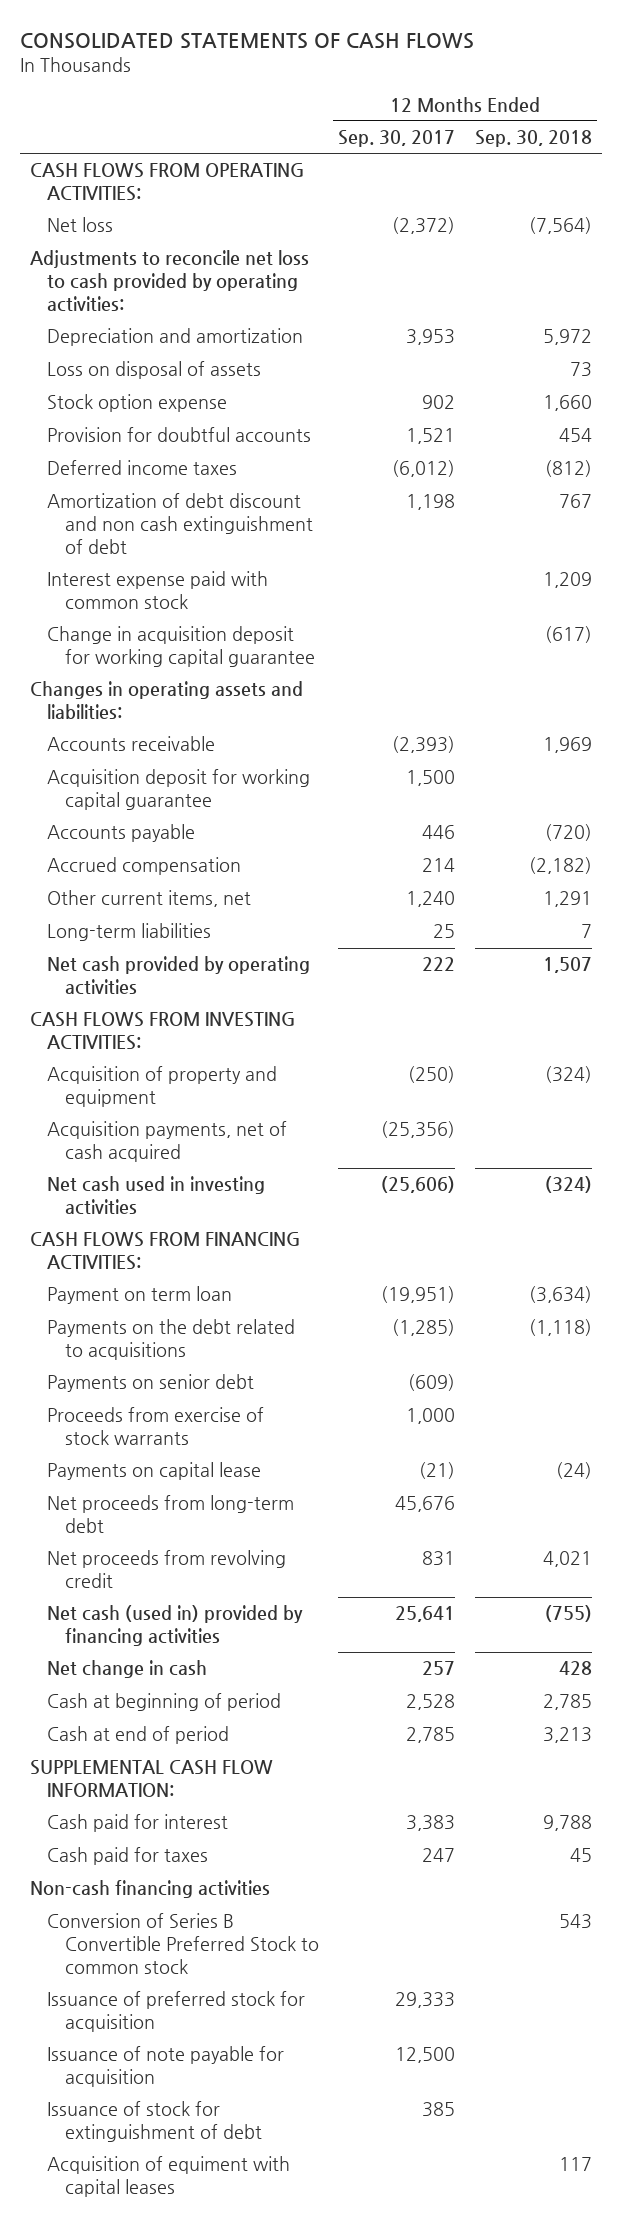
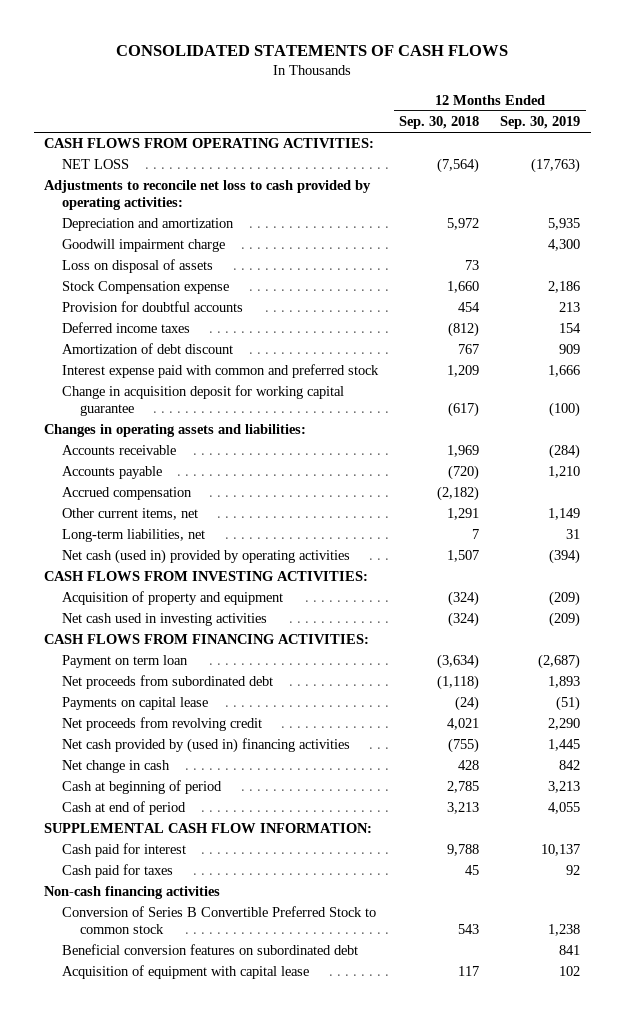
[338,130,456,148] Sep. 30, 2017 -> none
none -> [500,116,581,130] Sep. 30, 2019
[47,217,114,233] Net loss -> [62,159,130,170] NET LOSS
none -> [62,239,226,253] Goodwill impairment charge
[47,394,228,413] Stock option expense -> [62,281,230,295] Stock Compensation expense
[47,493,313,554] Amortization of debt discount and non cash extinguishment of debt -> [62,343,234,355] Amortization of debt discount
[47,571,269,610] Interest expense paid with common stock -> [62,364,380,379] Interest expense paid with common and preferred stock
[47,769,311,811] Acquisition deposit for working capital guarantee -> none
[47,923,212,942] Long-term liabilities -> [62,529,206,543] Long-term liabilities, net
[47,956,311,996] Net cash provided by operating activities -> [62,549,351,565] Net cash (used in) provided by operating activities
[47,1121,288,1163] Acquisition payments, net of cash acquired -> none
[47,1374,255,1393] Payments on senior debt -> none
[47,1407,265,1446] Proceeds from exercise of stock warrants -> none
[47,1319,296,1361] Payments on the debt related to acquisitions -> [62,675,274,690] Net proceeds from subordinated debt
[47,1495,295,1534] Net proceeds from long-term debt -> none
[47,1605,304,1647] Net cash (used in) provided by financing activities -> [62,738,351,754] Net cash provided by (used in) financing activities
[47,1991,306,2033] Issuance of preferred stock for acquisition -> none
[47,2046,285,2088] Issuance of note payable for acquisition -> none
[47,2101,262,2143] Issuance of stock for extinguishment of debt -> none
none -> [62,944,359,956] Beneficial conversion features on subordinated debt
[47,2156,291,2198] Acquisition of equiment with capital leases -> [62,965,310,980] Acquisition of equipment with capital lease

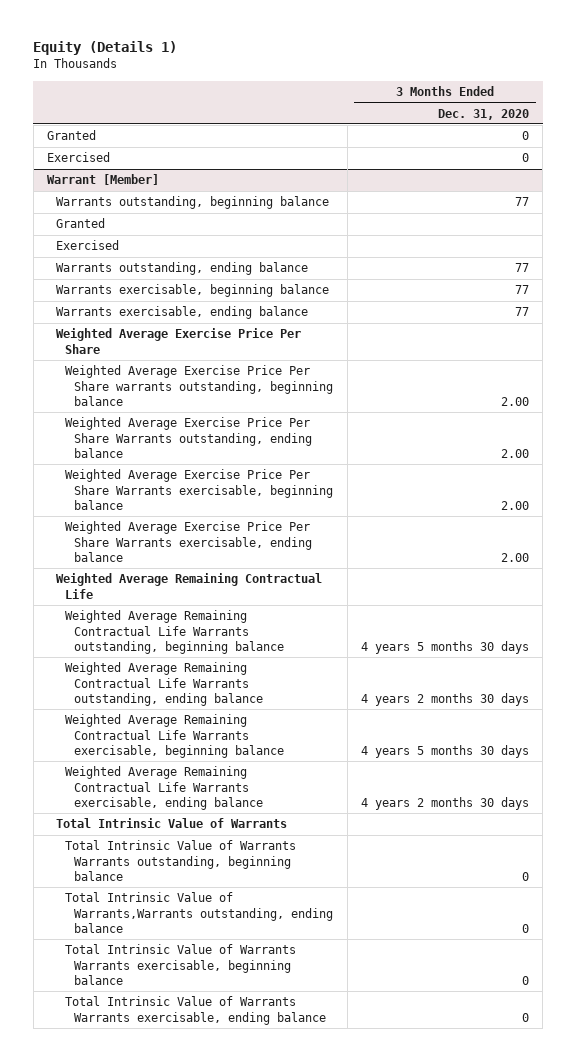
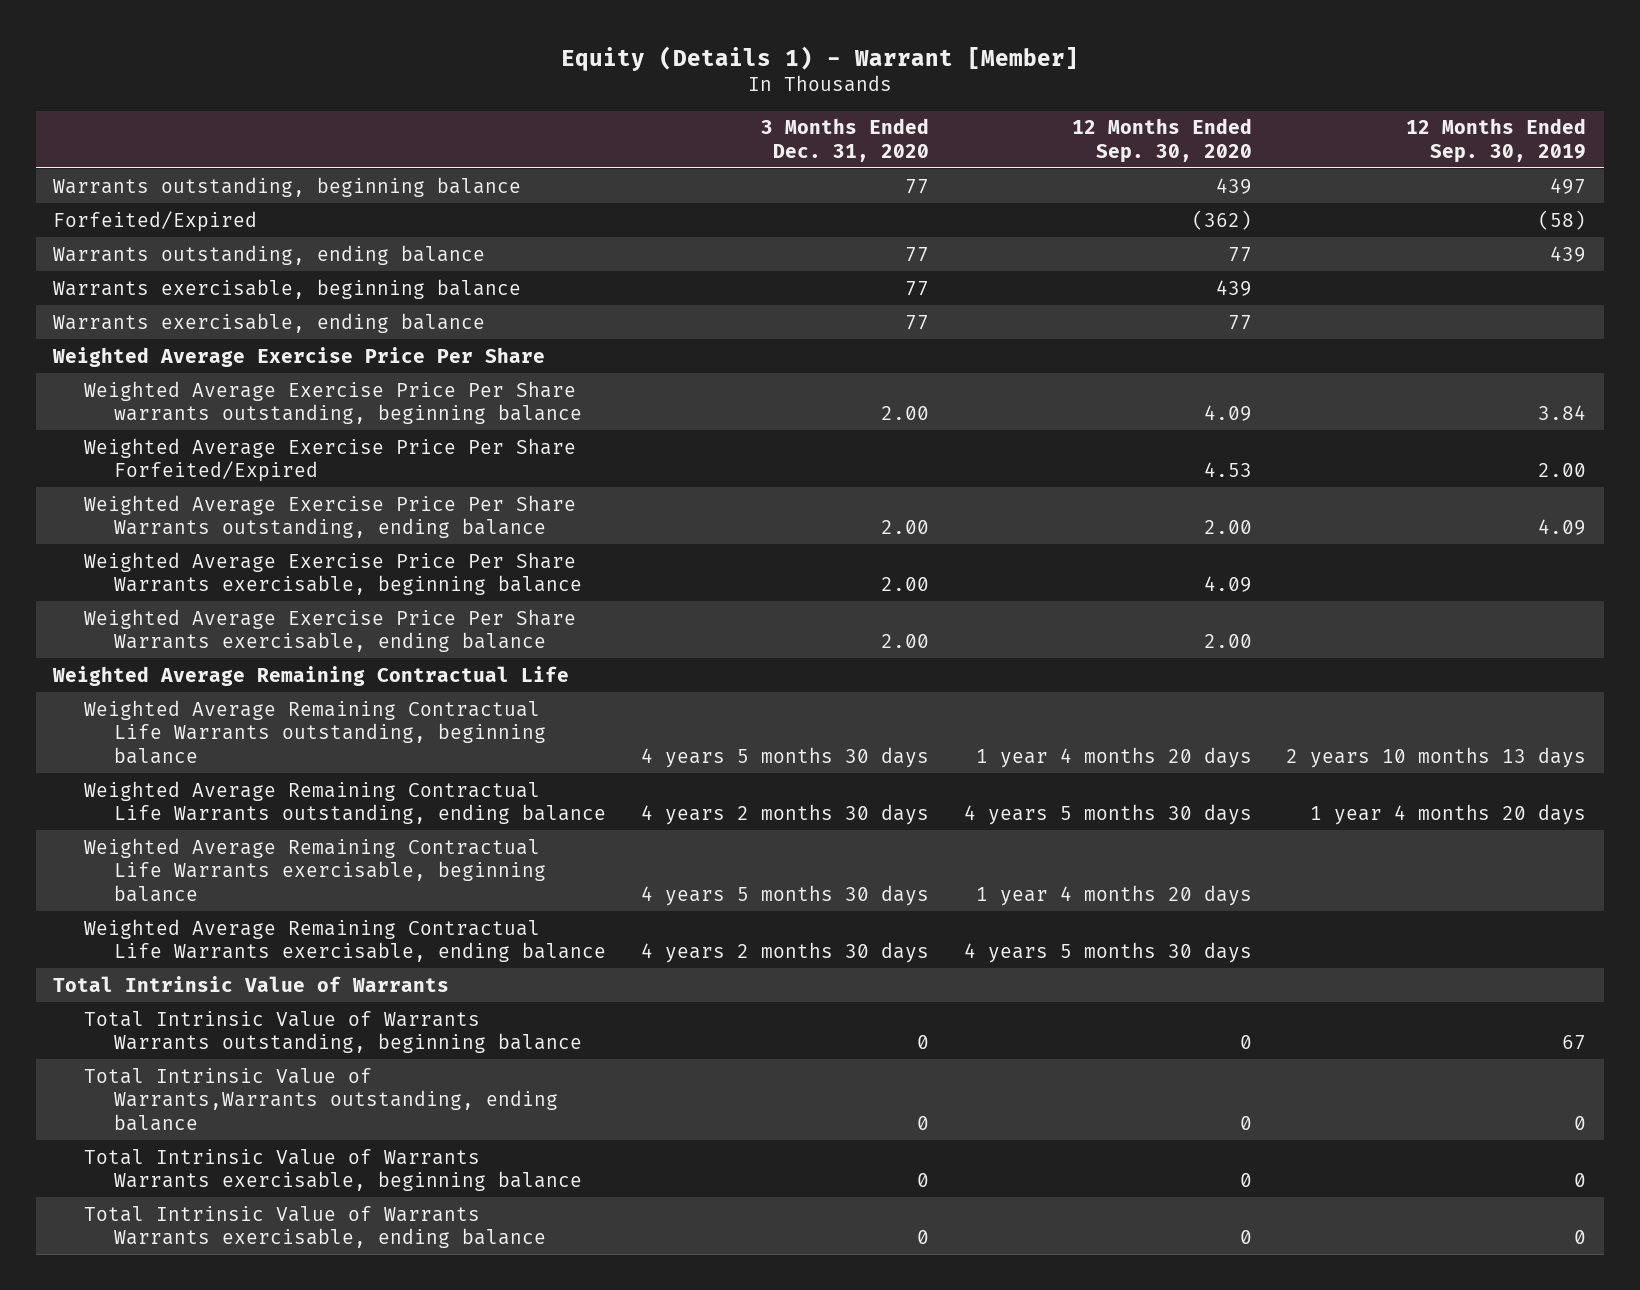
[33,40,178,55] Equity (Details 1) -> [560,45,1079,71] Equity (Details 1) - Warrant [Member]
none -> [1071,118,1252,163] 12 Months Ended Sep. 30, 2020
none -> [1406,118,1587,163] 12 Months Ended Sep. 30, 2019
[46,130,96,141] Granted -> none
[46,152,110,163] Exercised -> none
[46,174,159,186] Warrant [Member] -> none
[55,218,105,229] Granted -> none
[55,240,119,251] Exercised -> none
none -> [53,210,258,232] Forfeited/Expired
none -> [83,437,576,483] Weighted Average Exercise Price Per Share Forfeited/Expired

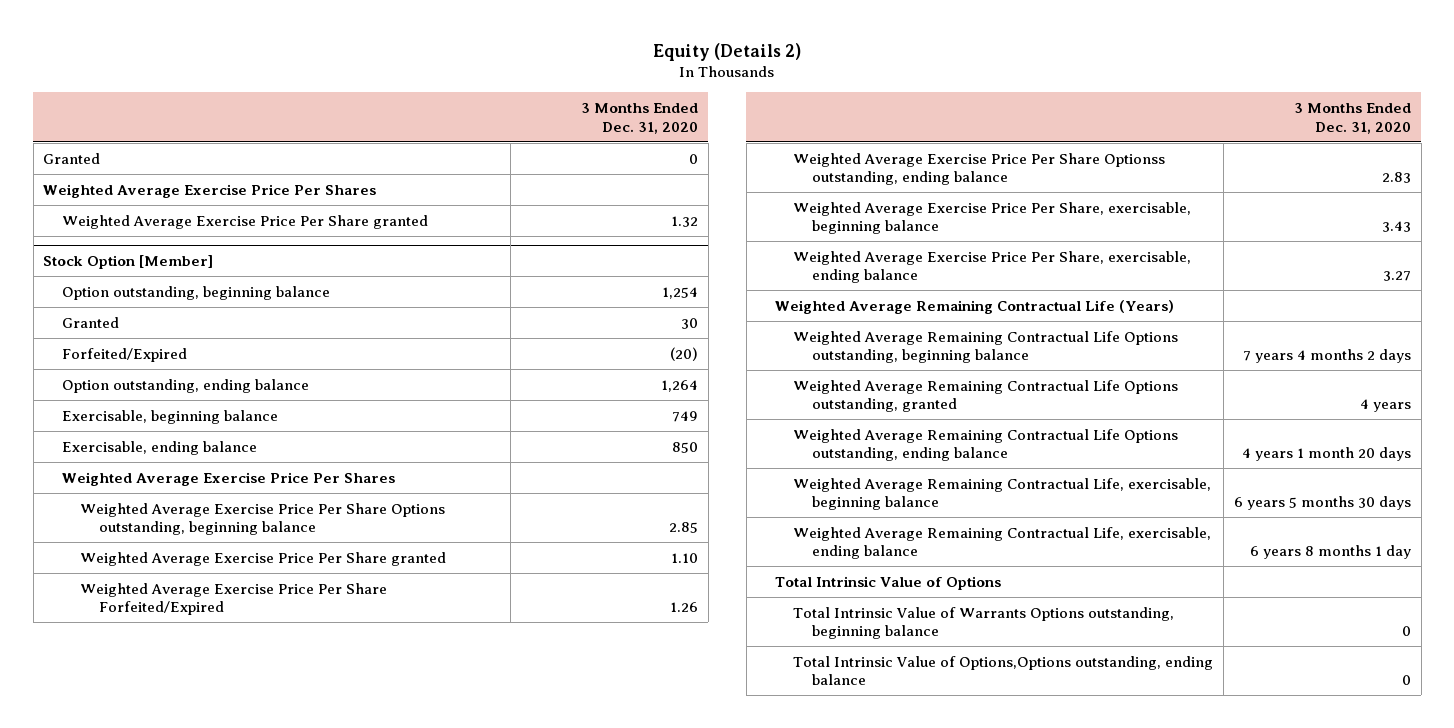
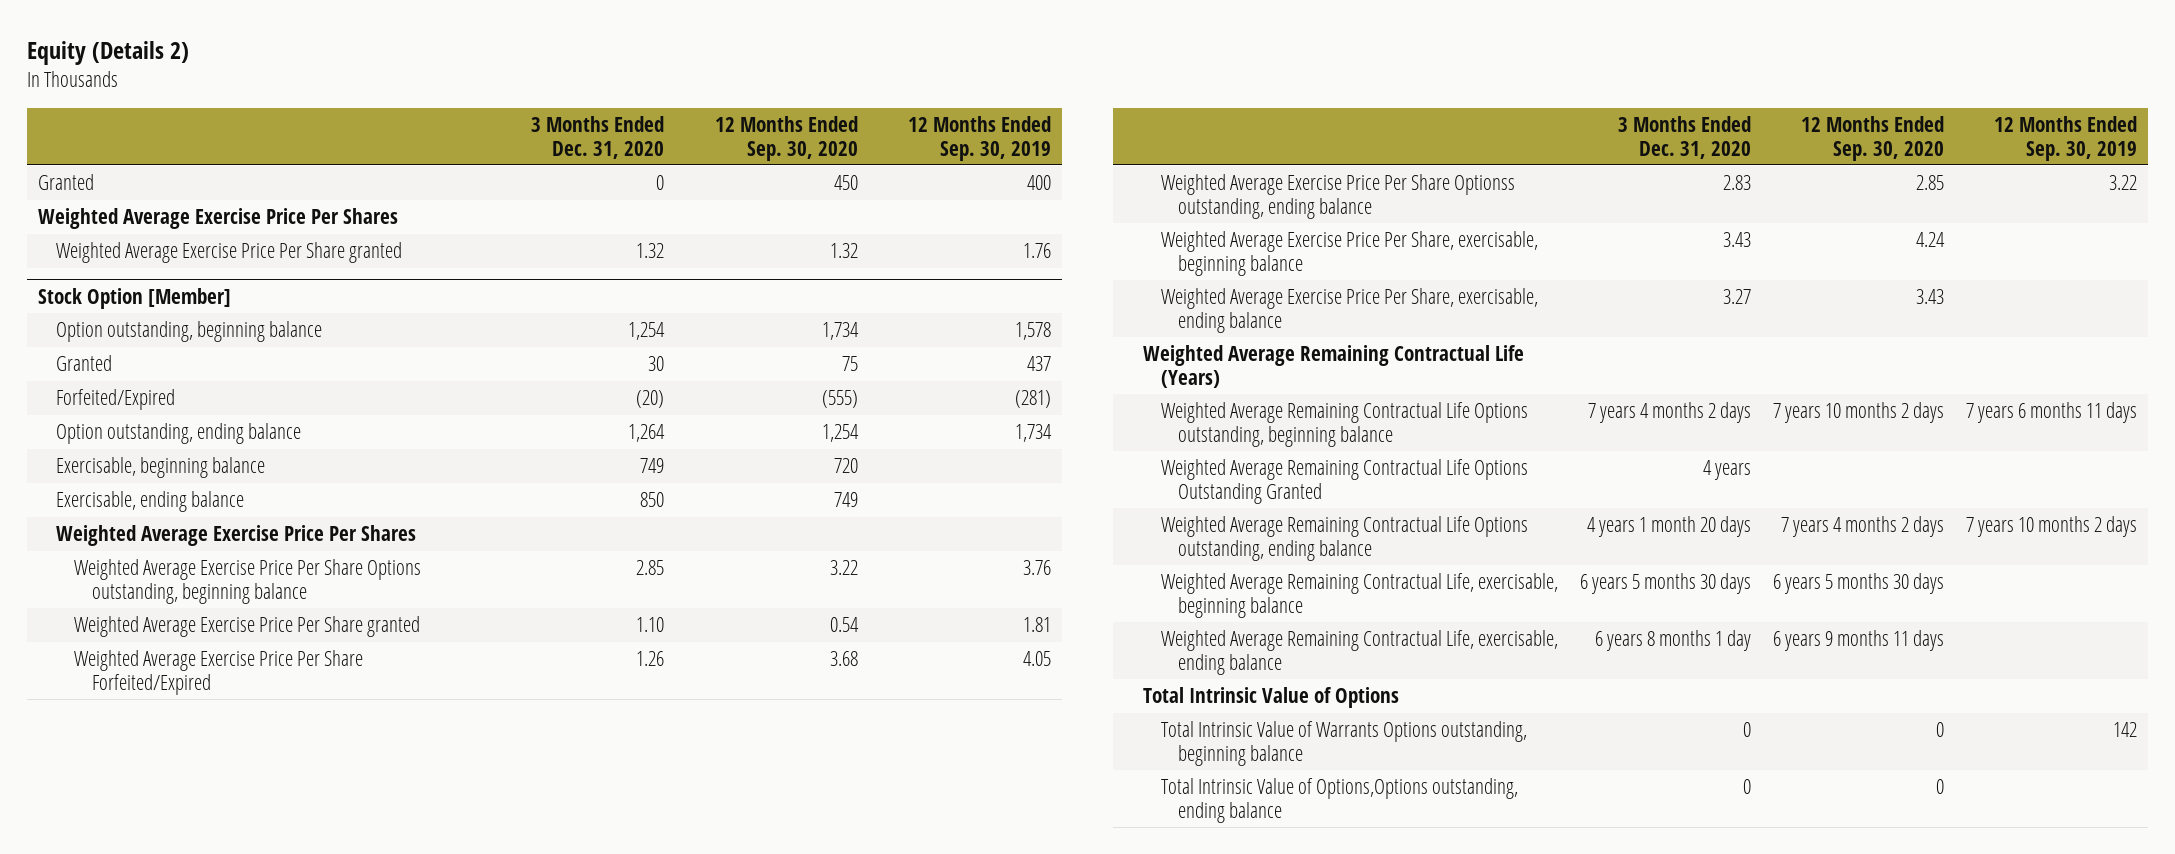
none -> [714,115,858,161] 12 Months Ended Sep. 30, 2020
none -> [907,115,1051,161] 12 Months Ended Sep. 30, 2019
[793,379,1179,413] Weighted Average Remaining Contractual Life Options outstanding, granted -> [1160,459,1528,504] Weighted Average Remaining Contractual Life Options Outstanding Granted

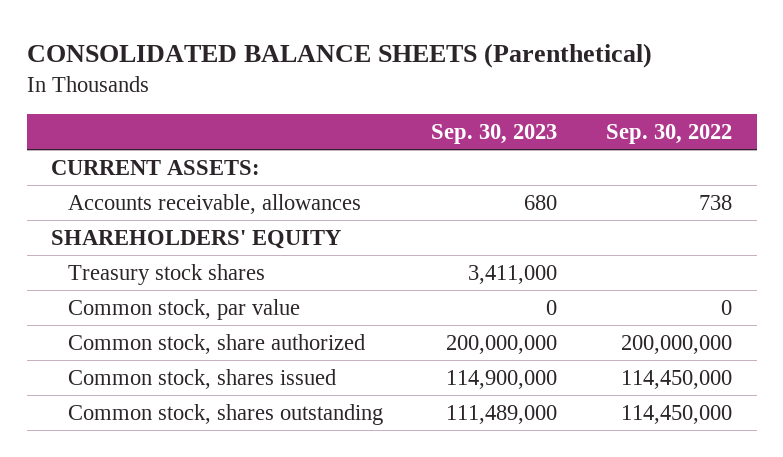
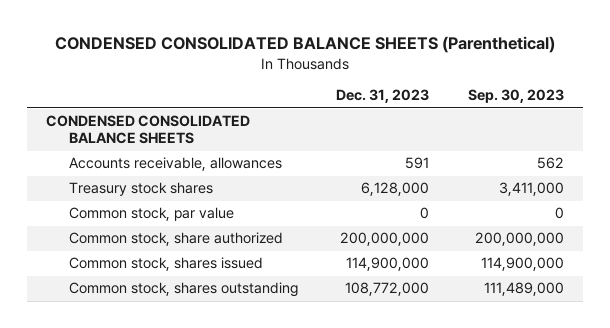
[26,42,652,68] CONSOLIDATED BALANCE SHEETS (Parenthetical) -> [55,36,556,54] CONDENSED CONSOLIDATED BALANCE SHEETS (Parenthetical)
[606,124,733,145] Sep. 30, 2022 -> none
none -> [336,89,430,104] Dec. 31, 2023
[51,159,261,175] CURRENT ASSETS: -> none
[51,229,342,249] SHAREHOLDERS' EQUITY -> none
none -> [46,115,251,145] CONDENSED CONSOLIDATED BALANCE SHEETS
[524,194,558,210] 680 -> [536,157,564,170] 562

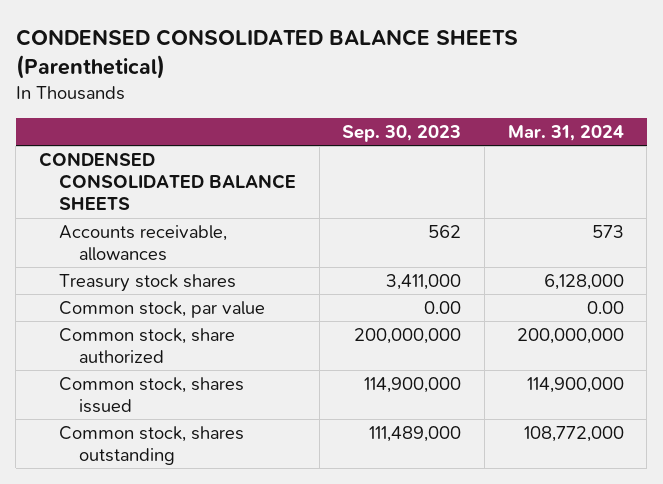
[336,89,430,104] Dec. 31, 2023 -> none
none -> [507,124,624,141] Mar. 31, 2024
[554,207,564,220] 0 -> [424,301,462,315] 0.00

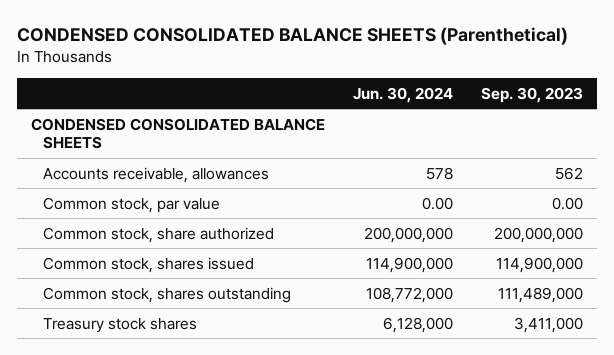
[507,124,624,141] Mar. 31, 2024 -> none
none -> [352,86,453,103] Jun. 30, 2024
[59,274,237,293] Treasury stock shares -> [42,317,197,333] Treasury stock shares

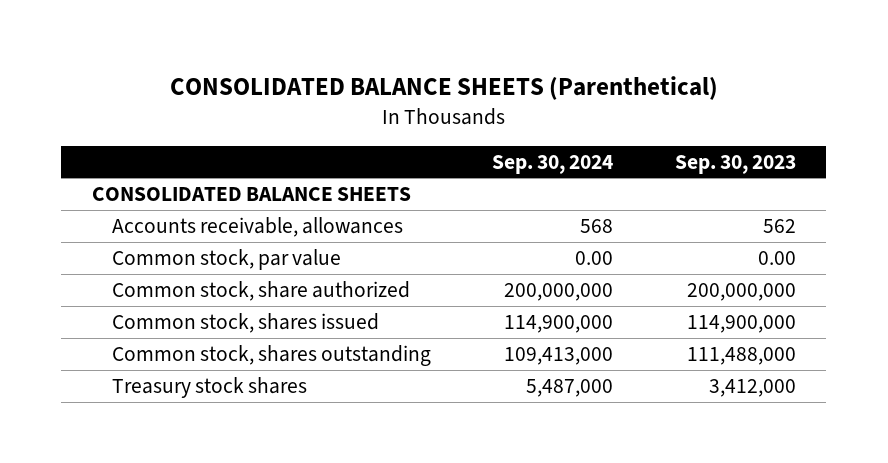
[16,27,568,46] CONDENSED CONSOLIDATED BALANCE SHEETS (Parenthetical) -> [169,75,718,100] CONSOLIDATED BALANCE SHEETS (Parenthetical)
[352,86,453,103] Jun. 30, 2024 -> none
none -> [492,154,614,174] Sep. 30, 2024
[30,117,325,150] CONDENSED CONSOLIDATED BALANCE SHEETS -> [92,186,412,201] CONSOLIDATED BALANCE SHEETS
[497,286,583,303] 111,489,000 -> [686,346,796,365] 111,488,000
[513,316,583,333] 3,411,000 -> [708,378,796,397] 3,412,000

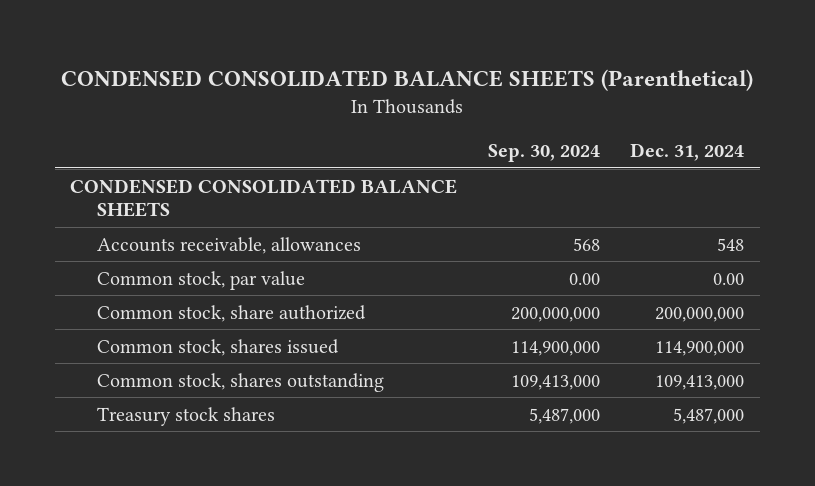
[169,75,718,100] CONSOLIDATED BALANCE SHEETS (Parenthetical) -> [61,69,754,92] CONDENSED CONSOLIDATED BALANCE SHEETS (Parenthetical)
[674,154,796,174] Sep. 30, 2023 -> none
none -> [630,143,745,162] Dec. 31, 2024
[92,186,412,201] CONSOLIDATED BALANCE SHEETS -> [70,178,458,218] CONDENSED CONSOLIDATED BALANCE SHEETS

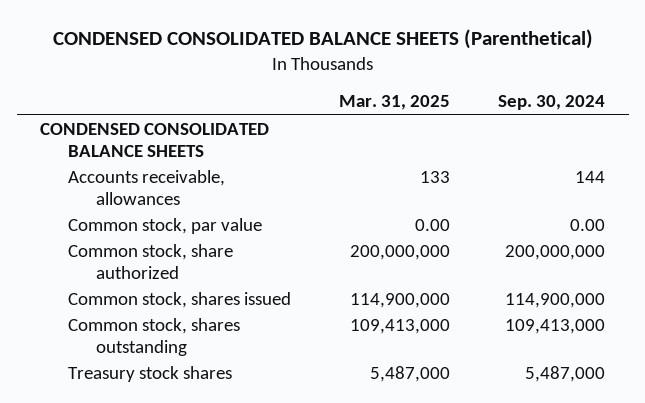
[630,143,745,162] Dec. 31, 2024 -> none
none -> [338,95,450,111] Mar. 31, 2025
[572,237,600,251] 568 -> [574,171,605,184] 144

